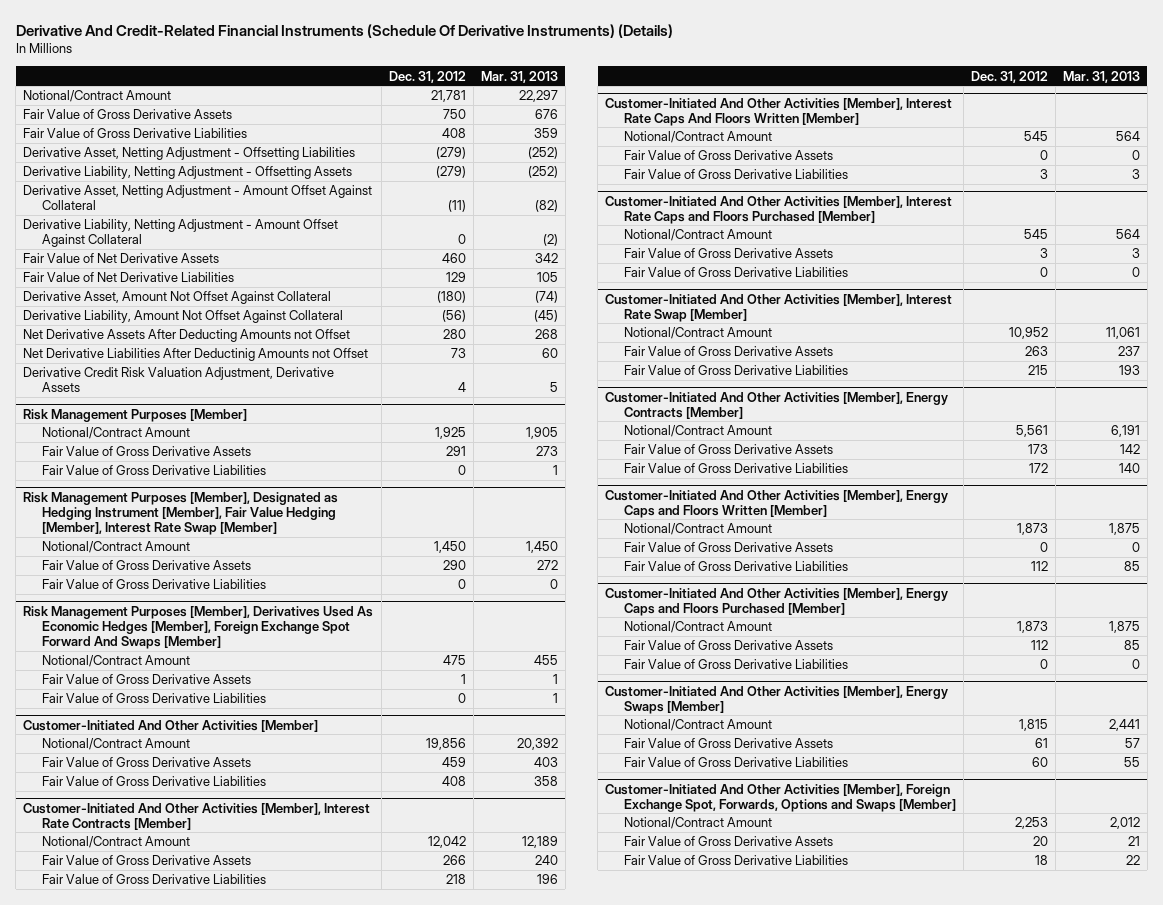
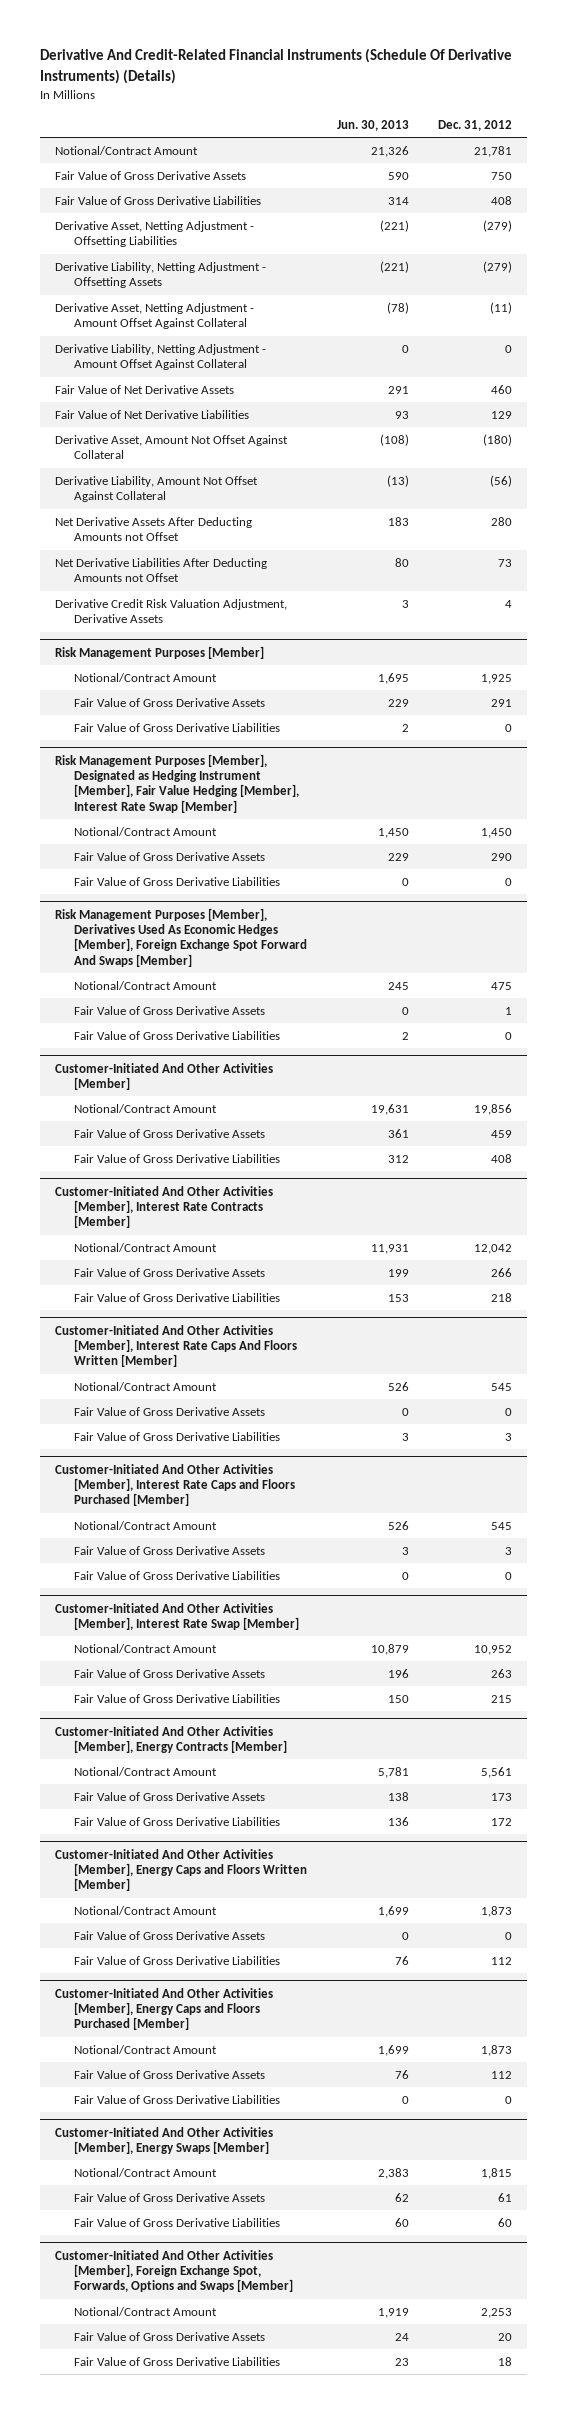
[480,70,558,83] Mar. 31, 2013 -> none
none -> [336,119,409,131] Jun. 30, 2013
[23,348,369,362] Net Derivative Liabilities After Deductinig Amounts not Offset -> [54,557,267,583] Net Derivative Liabilities After Deducting Amounts not Offset

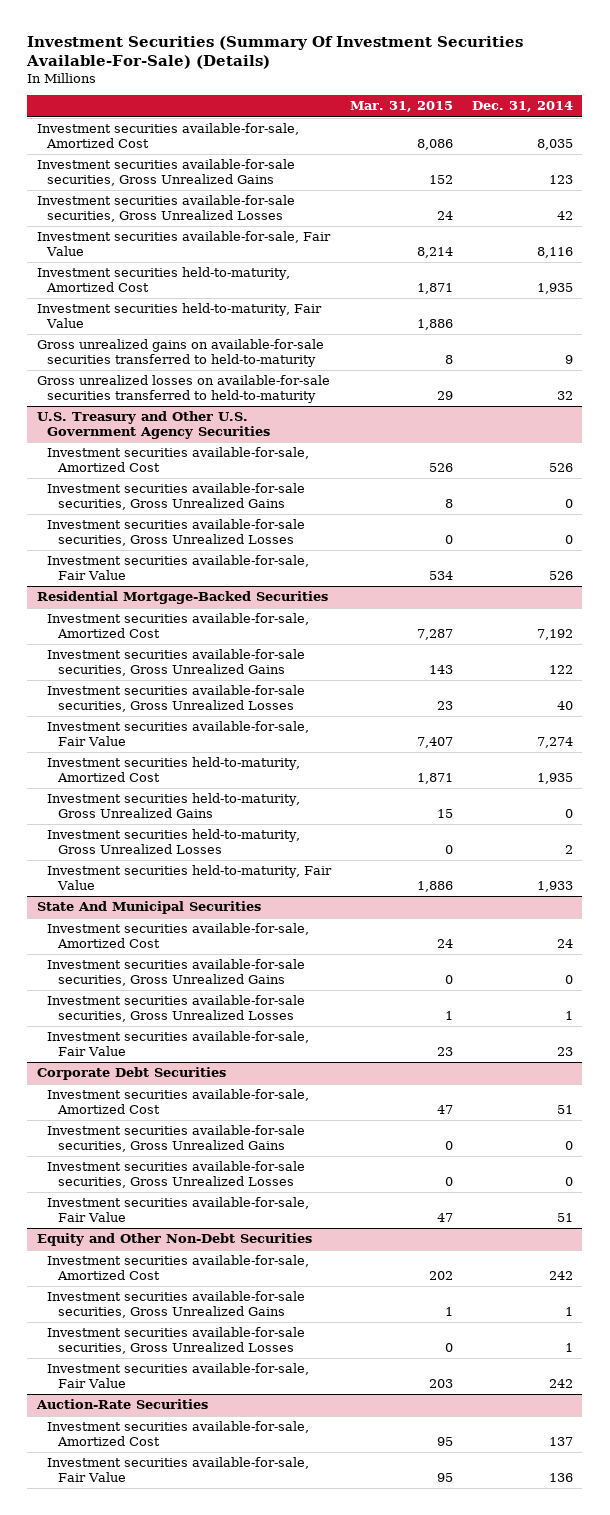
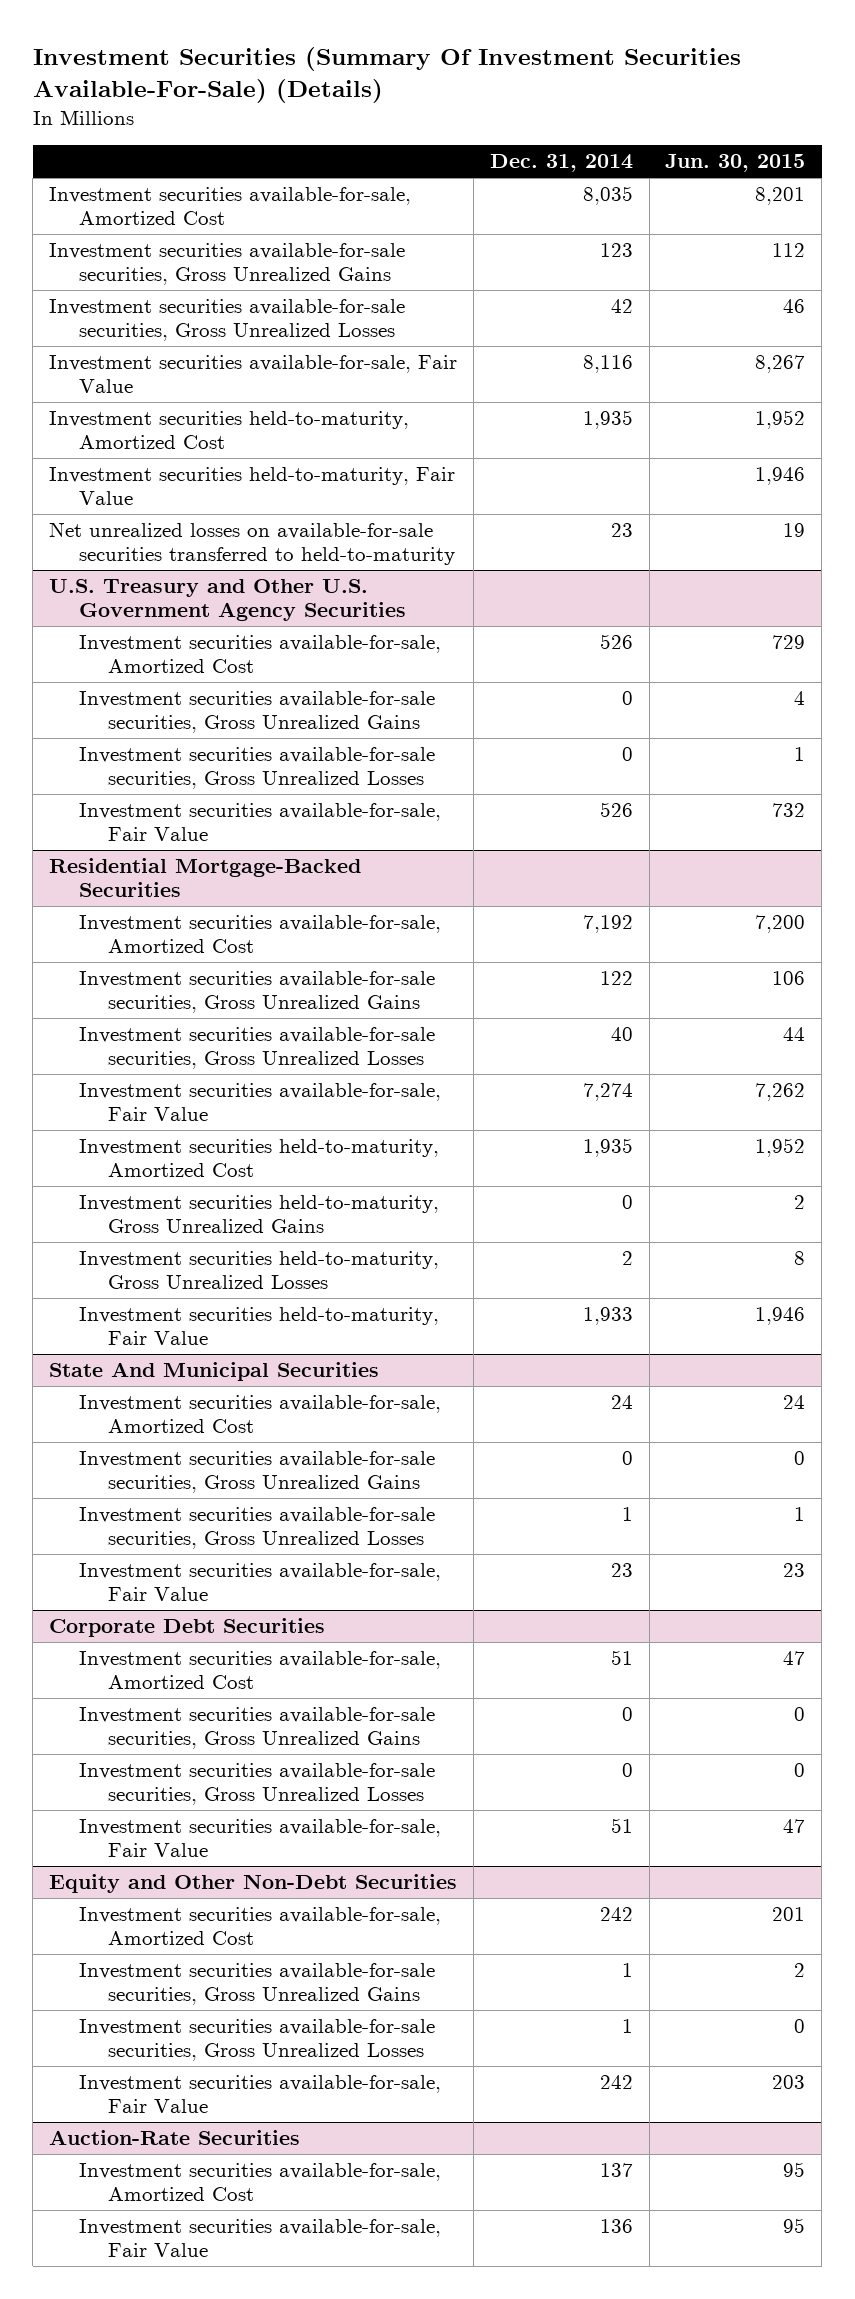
[350,101,454,113] Mar. 31, 2015 -> none
none -> [665,154,806,173] Jun. 30, 2015
[36,339,324,368] Gross unrealized gains on available-for-sale securities transferred to held-to-maturity -> none
[36,375,330,404] Gross unrealized losses on available-for-sale securities transferred to held-to-maturity -> [49,522,455,565] Net unrealized losses on available-for-sale securities transferred to held-to-maturity
[556,391,573,401] 32 -> [610,523,633,538] 23

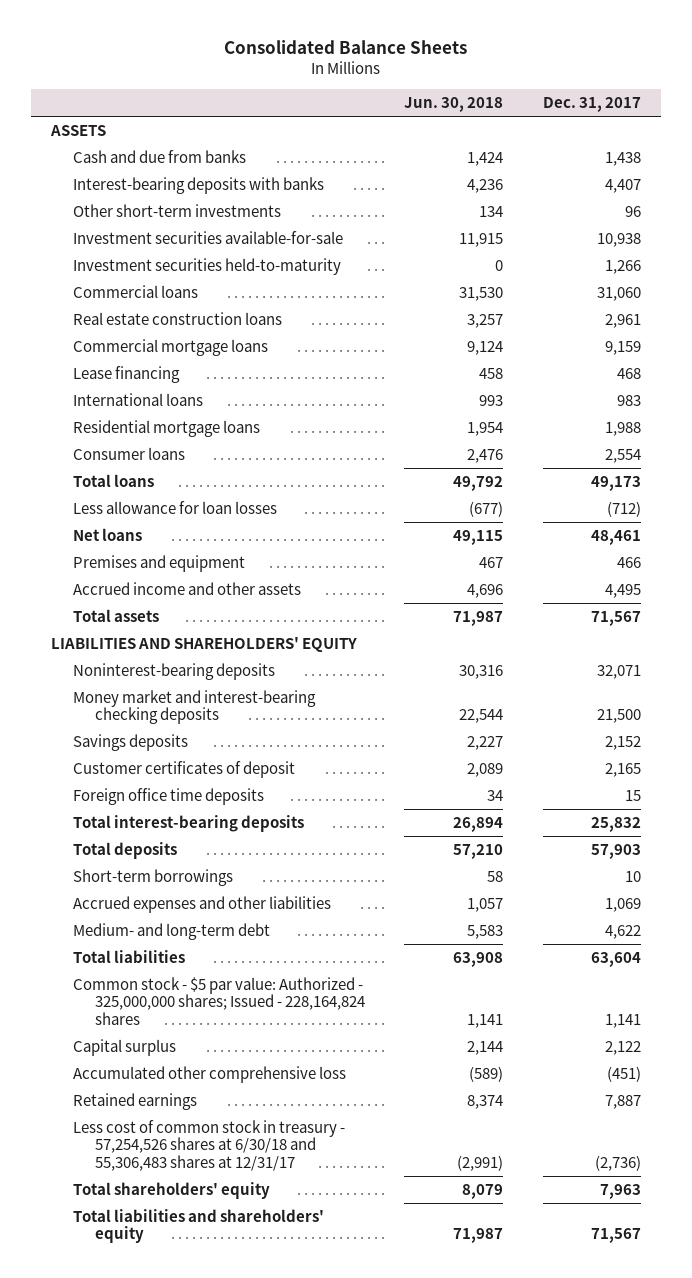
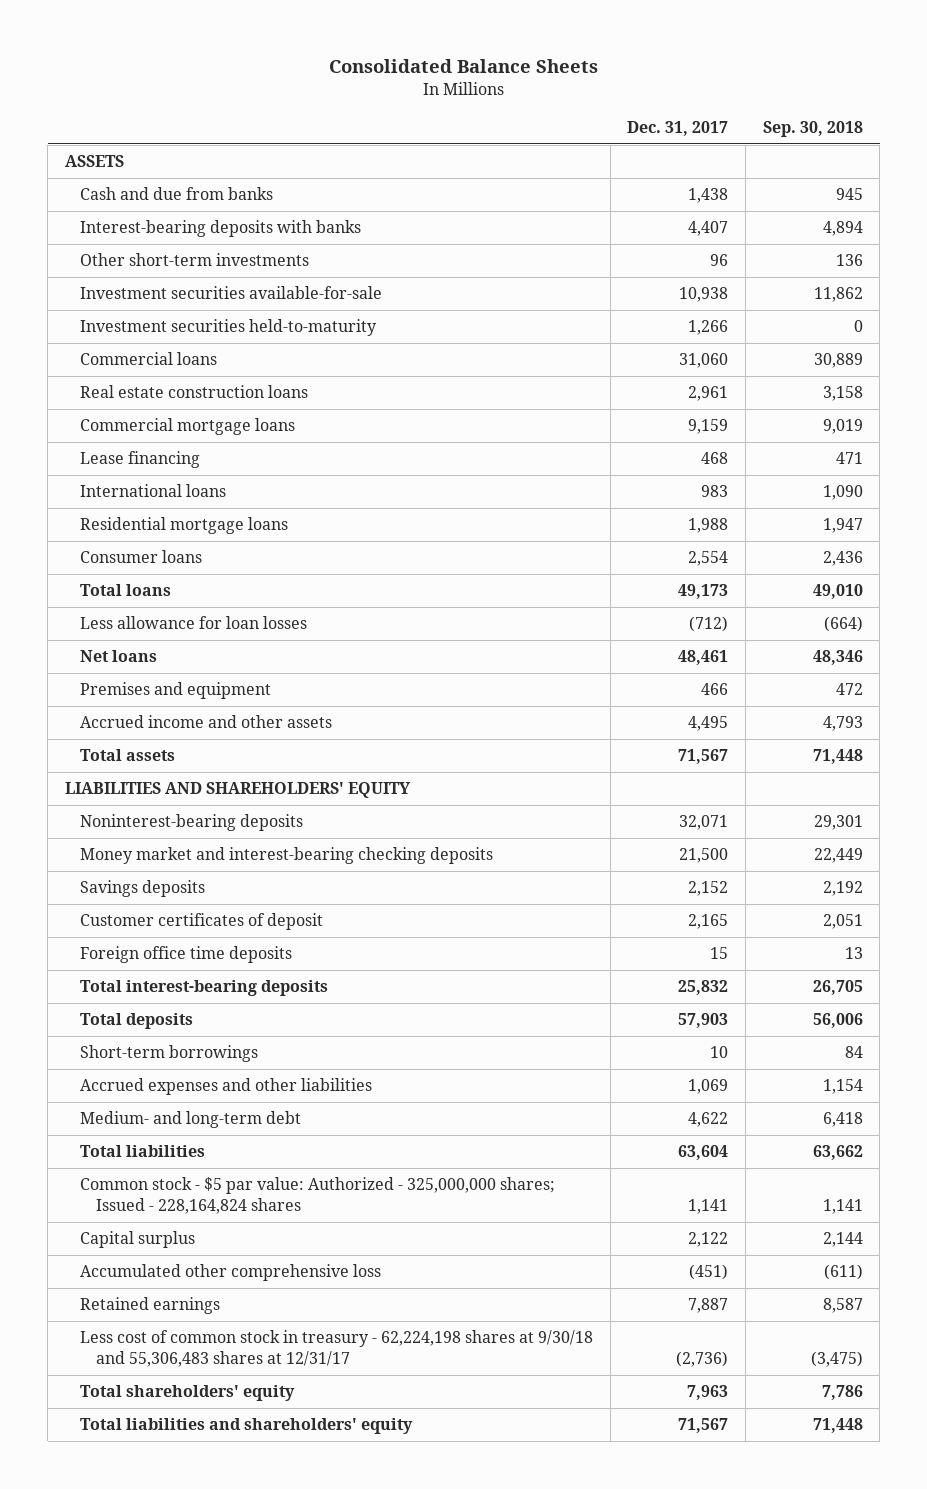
[404,97,504,113] Jun. 30, 2018 -> none
none -> [762,121,863,138] Sep. 30, 2018
[72,1119,345,1171] Less cost of common stock in treasury - 57,254,526 shares at 6/30/18 and 55,306,483 shares at 12/31/17 -> [80,1330,594,1367] Less cost of common stock in treasury - 62,224,198 shares at 9/30/18 and 55,306,483 shares at 12/31/17

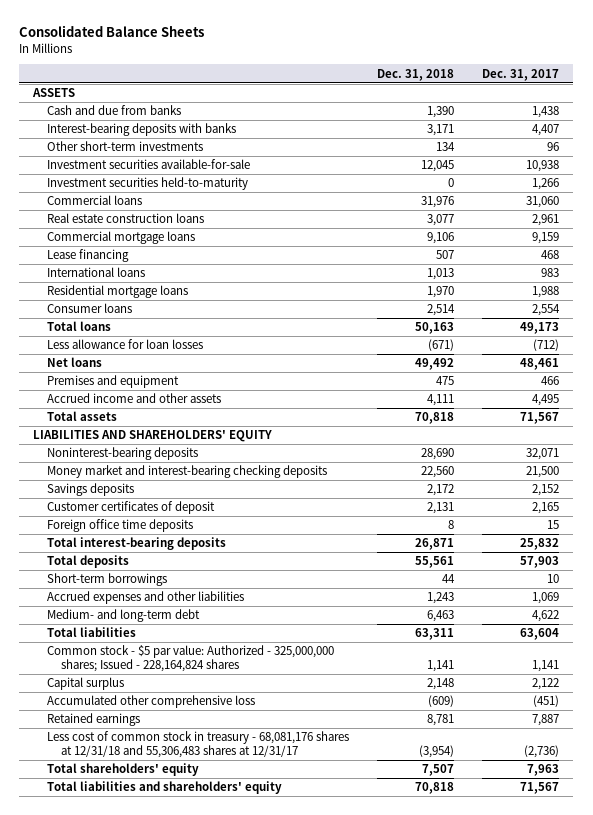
[762,121,863,138] Sep. 30, 2018 -> none
none -> [377,68,455,81] Dec. 31, 2018
[80,1330,594,1367] Less cost of common stock in treasury - 62,224,198 shares at 9/30/18 and 55,306,483 shares at 12/31/17 -> [47,731,350,758] Less cost of common stock in treasury - 68,081,176 shares at 12/31/18 and 55,306,483 shares at 12/31/17

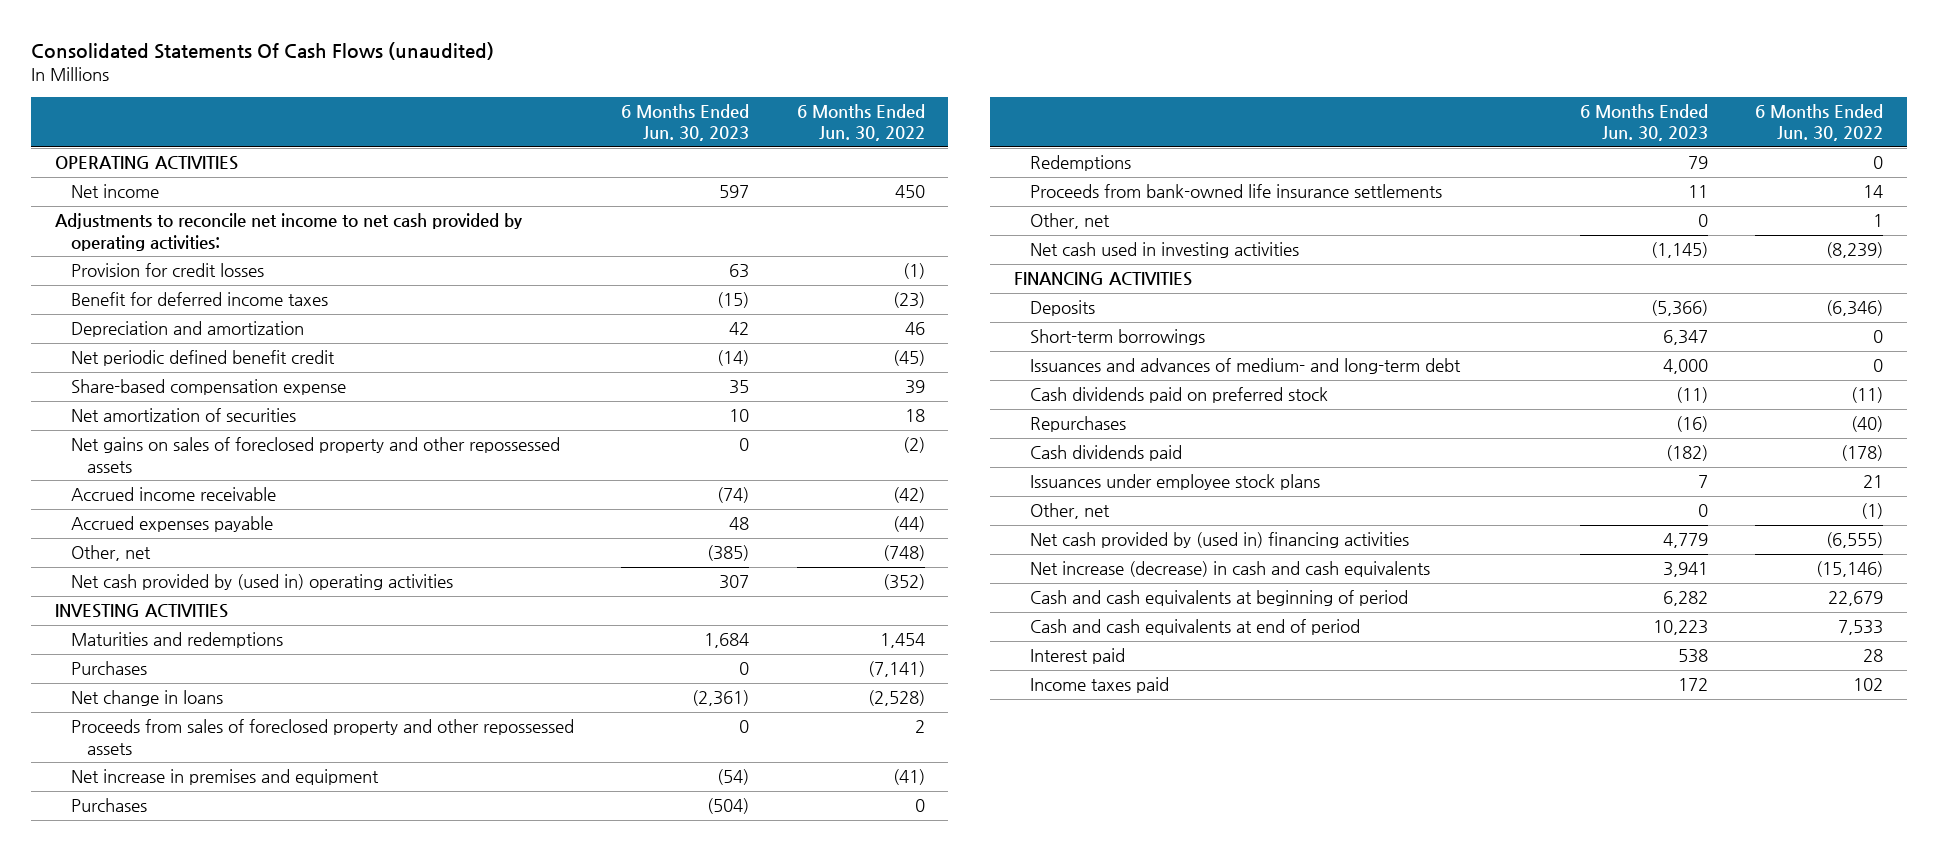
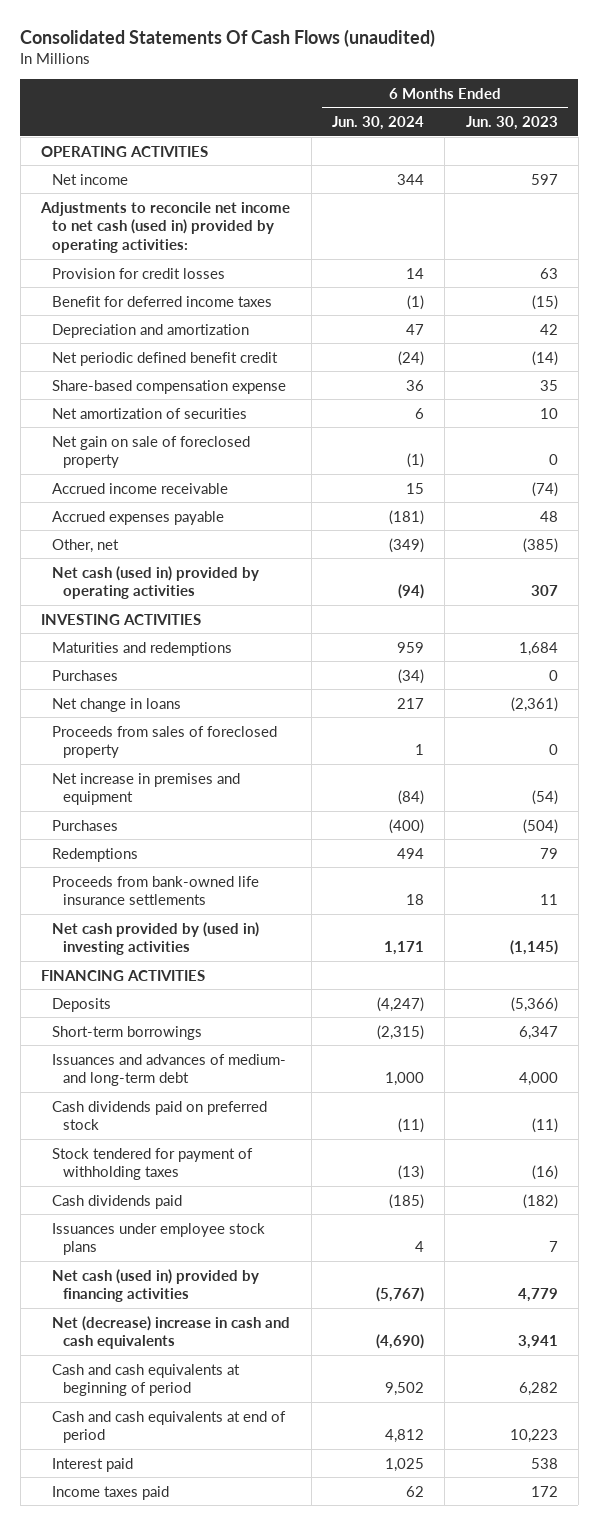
[796,103,925,142] 6 Months Ended Jun. 30, 2022 -> none
none -> [331,116,424,131] Jun. 30, 2024
[55,213,523,251] Adjustments to reconcile net income to net cash provided by operating activities: -> [40,201,291,254] Adjustments to reconcile net income to net cash (used in) provided by operating activities:
[71,437,561,473] Net gains on sales of foreclosed property and other repossessed assets -> [52,435,251,469] Net gain on sale of foreclosed property
[71,574,454,591] Net cash provided by (used in) operating activities -> [52,565,260,600] Net cash (used in) provided by operating activities
[71,719,575,755] Proceeds from sales of foreclosed property and other repossessed assets -> [52,725,278,759] Proceeds from sales of foreclosed property
[1029,213,1110,230] Other, net -> none
[1029,242,1299,259] Net cash used in investing activities -> [52,921,260,956] Net cash provided by (used in) investing activities
[1029,416,1126,433] Repurchases -> [52,1147,254,1181] Stock tendered for payment of withholding taxes
[1029,503,1110,520] Other, net -> none
[1029,532,1409,549] Net cash provided by (used in) financing activities -> [52,1268,260,1303] Net cash (used in) provided by financing activities
[1029,561,1430,578] Net increase (decrease) in cash and cash equivalents -> [52,1315,291,1350] Net (decrease) increase in cash and cash equivalents

